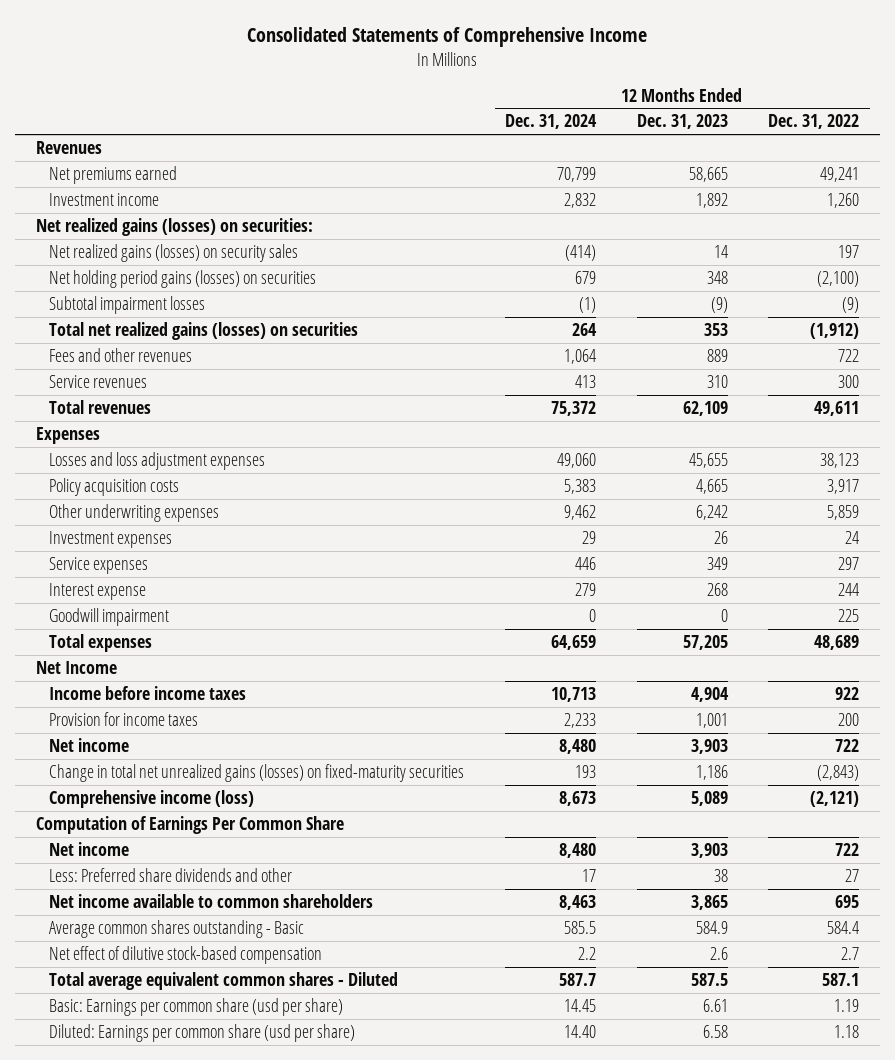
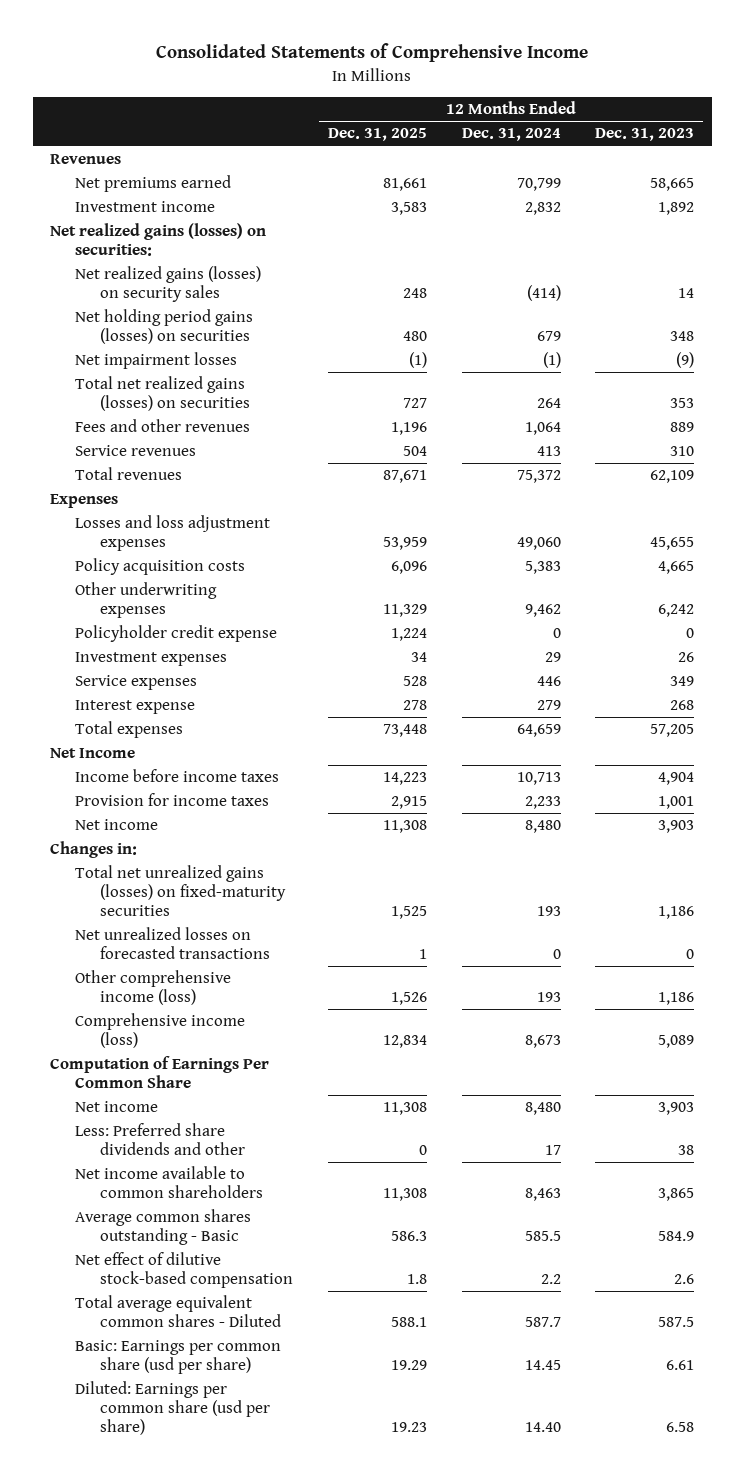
[768,114,860,130] Dec. 31, 2022 -> none
none -> [327,128,427,142] Dec. 31, 2025
[48,295,205,314] Subtotal impairment losses -> [75,352,238,370] Net impairment losses
none -> [75,625,278,643] Policyholder credit expense
[48,607,169,626] Goodwill impairment -> none
none -> [50,841,138,859] Changes in:
[48,763,464,782] Change in total net unrealized gains (losses) on fixed-maturity securities -> [75,865,286,917] Total net unrealized gains (losses) on fixed-maturity securities
none -> [75,927,270,960] Net unrealized losses on forecasted transactions
none -> [75,970,232,1006] Other comprehensive income (loss)

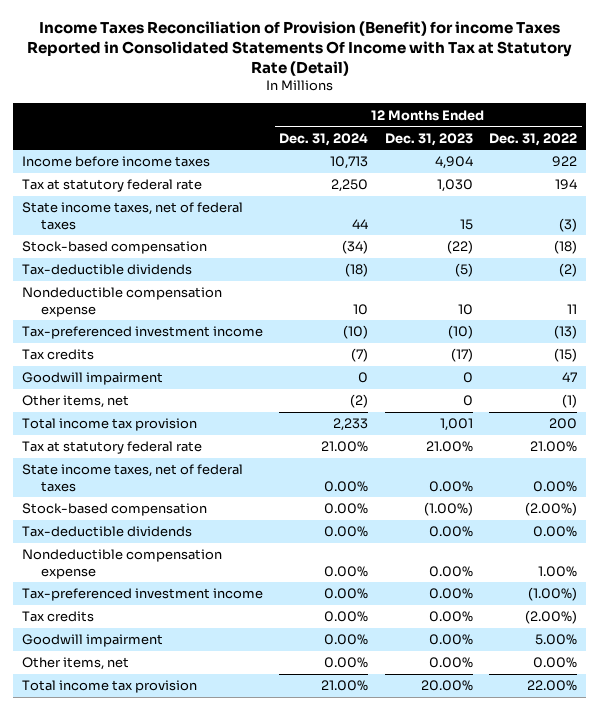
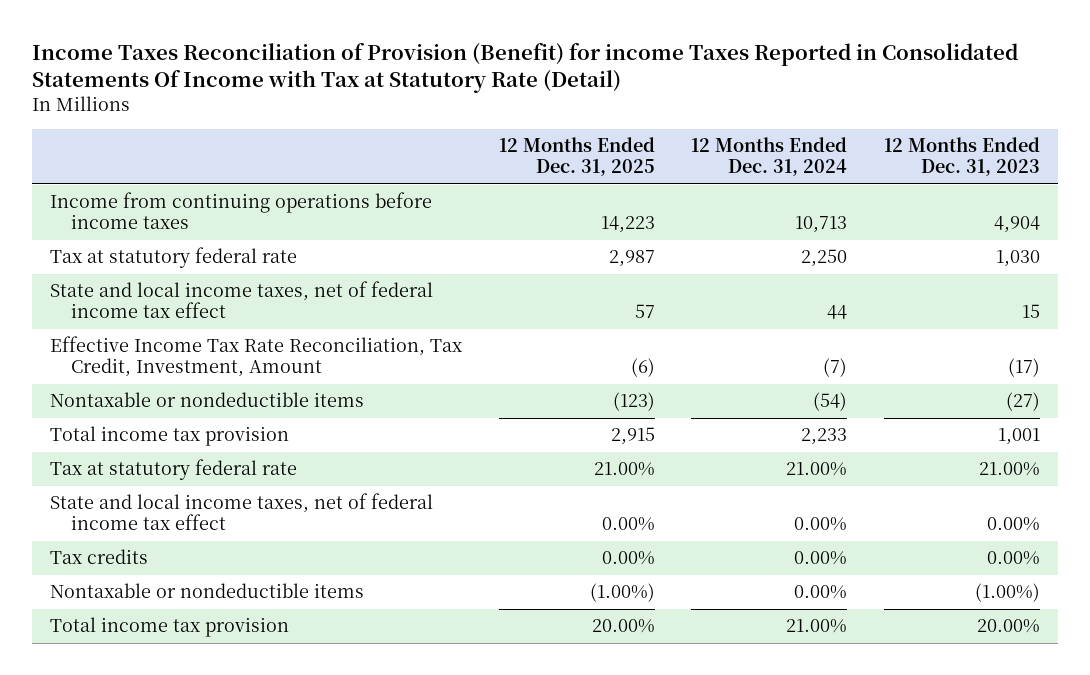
[489,132,578,146] Dec. 31, 2022 -> none
none -> [498,137,655,177] 12 Months Ended Dec. 31, 2025
[21,156,210,168] Income before income taxes -> [50,192,433,230] Income from continuing operations before income taxes
[21,241,207,255] Stock-based compensation -> none
[21,264,192,276] Tax-deductible dividends -> none
[21,287,222,317] Nondeductible compensation expense -> none
[21,326,263,340] Tax-preferenced investment income -> none
[21,372,163,386] Goodwill impairment -> none
[21,395,129,409] Other items, net -> none
[21,202,243,230] State income taxes, net of federal taxes -> [50,281,434,319] State and local income taxes, net of federal income tax effect
[21,349,94,361] Tax credits -> [50,336,463,378] Effective Income Tax Rate Reconciliation, Tax Credit, Investment, Amount
none -> [50,392,365,408] Nontaxable or nondeductible items
[21,503,207,517] Stock-based compensation -> none
[21,526,192,538] Tax-deductible dividends -> none
[21,549,222,579] Nondeductible compensation expense -> none
[21,588,263,602] Tax-preferenced investment income -> none
[21,464,243,492] State income taxes, net of federal taxes -> [50,493,434,531] State and local income taxes, net of federal income tax effect
[21,634,163,648] Goodwill impairment -> none
[21,657,129,671] Other items, net -> none
none -> [50,583,365,599] Nontaxable or nondeductible items

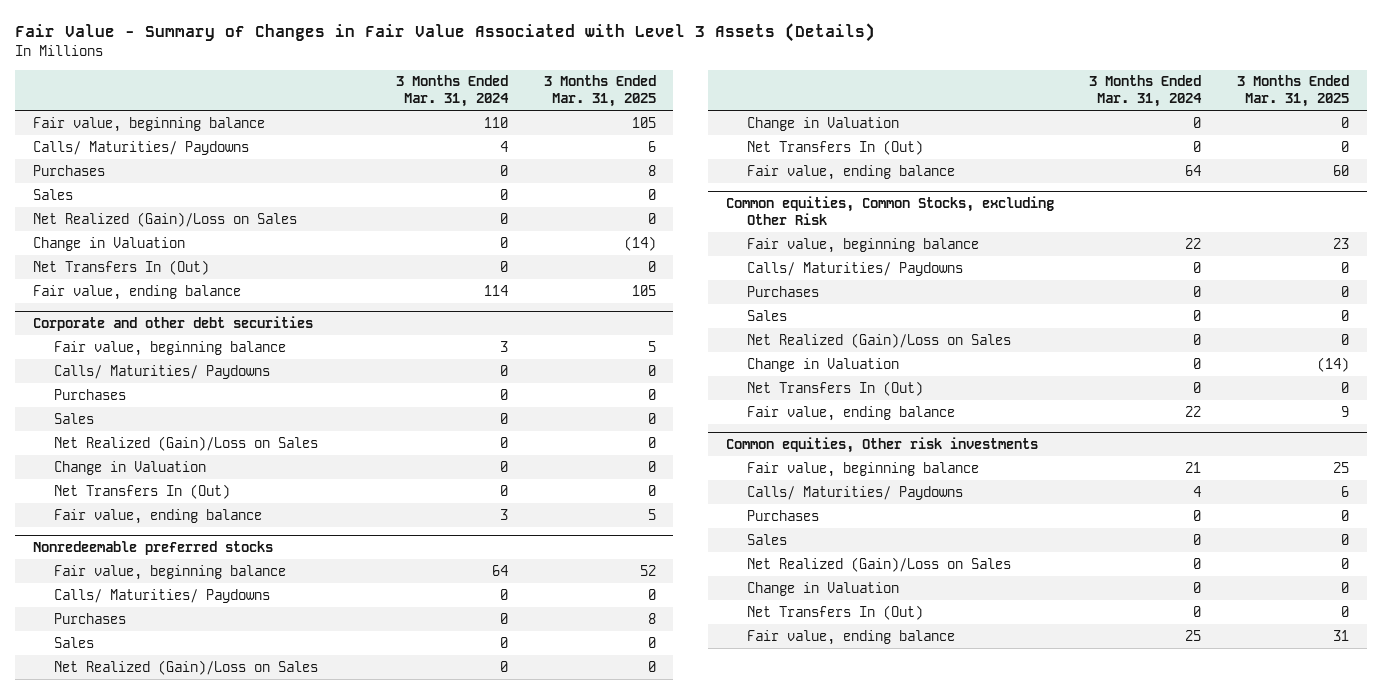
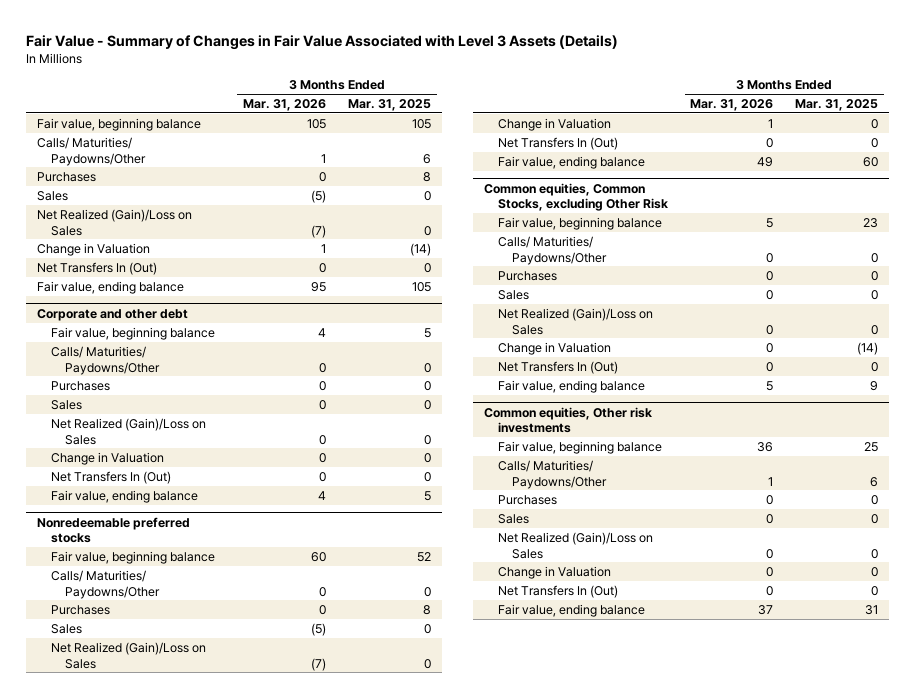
[396,75,510,108] 3 Months Ended Mar. 31, 2024 -> none
none -> [242,98,326,111] Mar. 31, 2026
[32,140,249,155] Calls/ Maturities/ Paydowns -> [37,136,146,166] Calls/ Maturities/ Paydowns/Other
[32,316,313,332] Corporate and other debt securities -> [37,308,189,321] Corporate and other debt
[53,364,270,379] Calls/ Maturities/ Paydowns -> [50,345,160,375] Calls/ Maturities/ Paydowns/Other
[53,588,270,603] Calls/ Maturities/ Paydowns -> [50,569,160,599] Calls/ Maturities/ Paydowns/Other
[746,261,963,276] Calls/ Maturities/ Paydowns -> [498,235,607,265] Calls/ Maturities/ Paydowns/Other
[746,485,963,500] Calls/ Maturities/ Paydowns -> [498,459,607,489] Calls/ Maturities/ Paydowns/Other

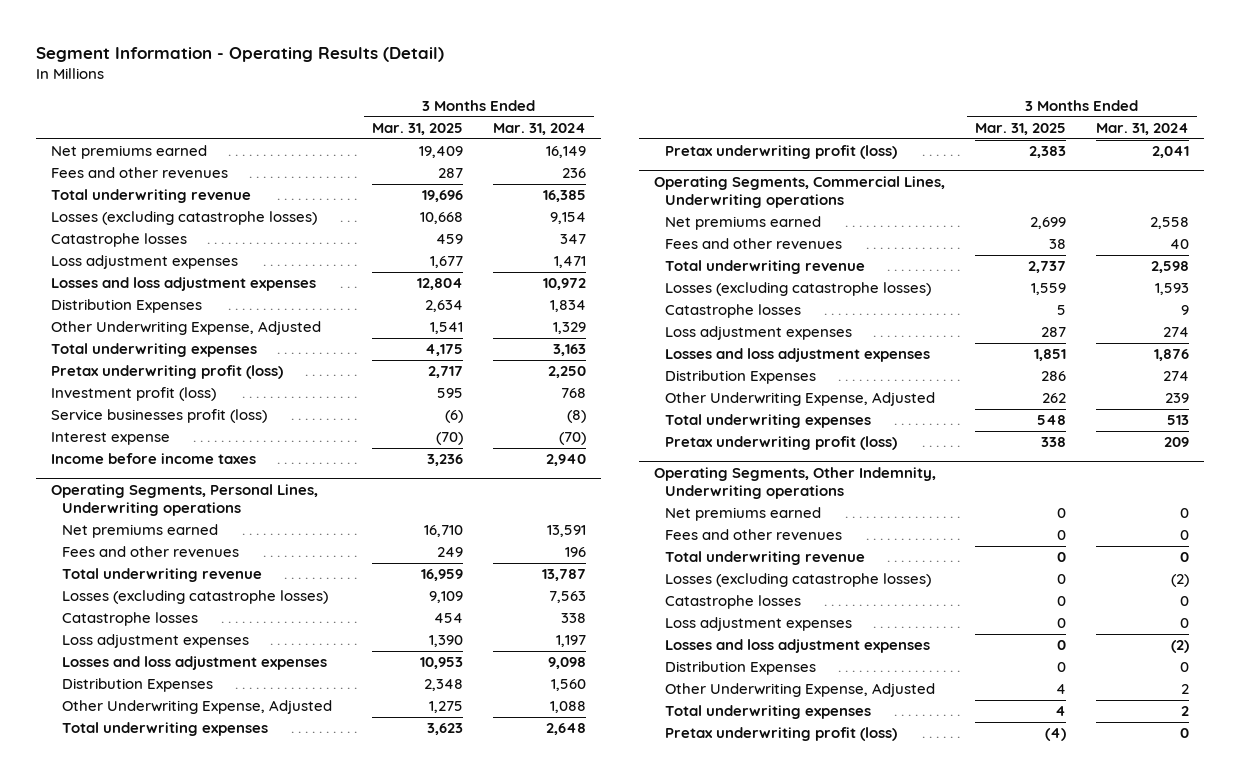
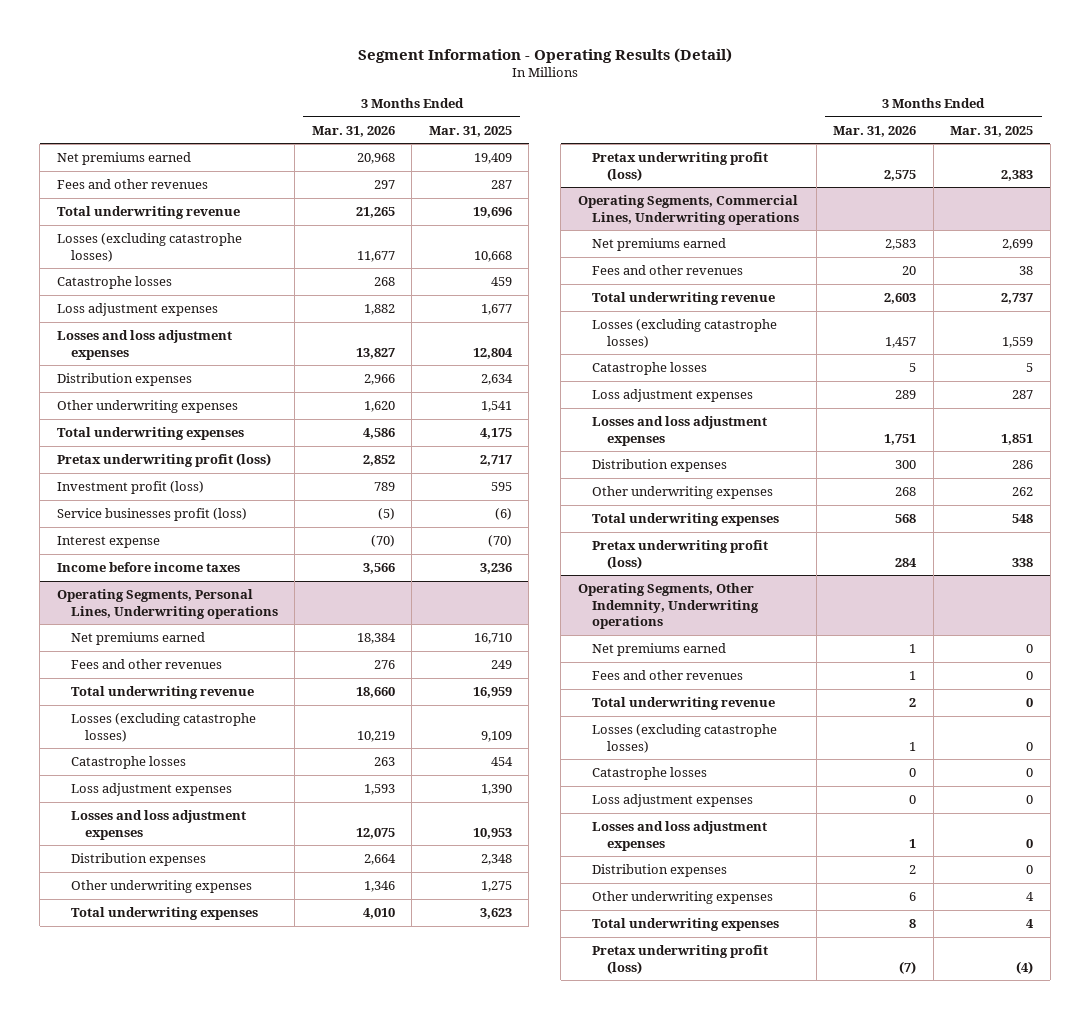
[493,122,587,135] Mar. 31, 2024 -> none
none -> [311,125,395,137] Mar. 31, 2026
[50,299,202,314] Distribution Expenses -> [56,373,192,387] Distribution expenses
[50,321,321,336] Other Underwriting Expense, Adjusted -> [56,400,238,414] Other underwriting expenses
[61,678,213,693] Distribution Expenses -> [70,853,206,867] Distribution expenses
[61,700,332,715] Other Underwriting Expense, Adjusted -> [70,880,252,894] Other underwriting expenses
[664,370,816,385] Distribution Expenses -> [592,459,728,473] Distribution expenses
[664,392,935,407] Other Underwriting Expense, Adjusted -> [592,486,774,500] Other underwriting expenses
[664,661,816,676] Distribution Expenses -> [592,864,728,878] Distribution expenses
[664,683,935,698] Other Underwriting Expense, Adjusted -> [592,891,774,905] Other underwriting expenses

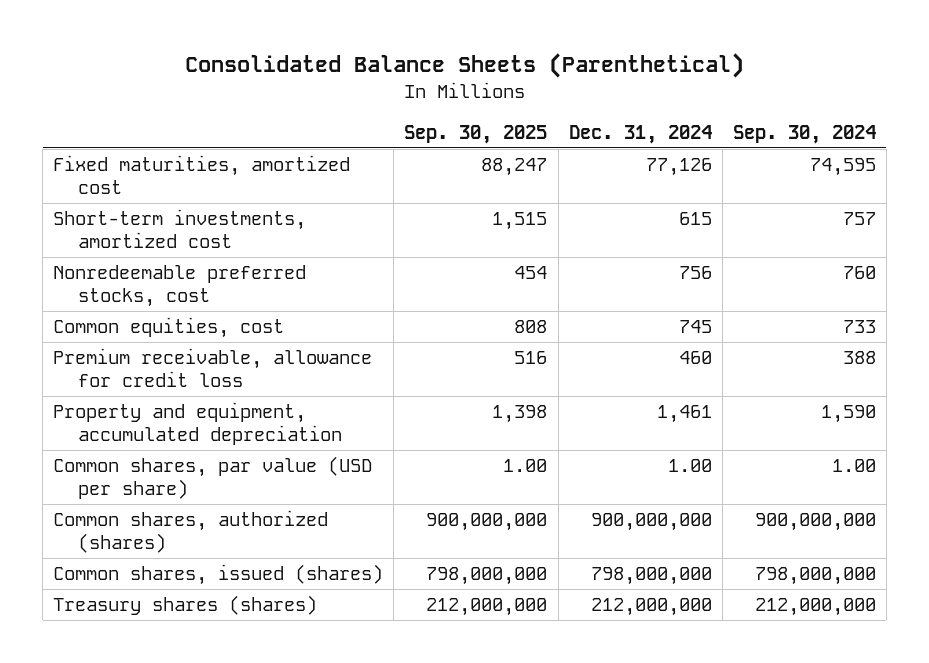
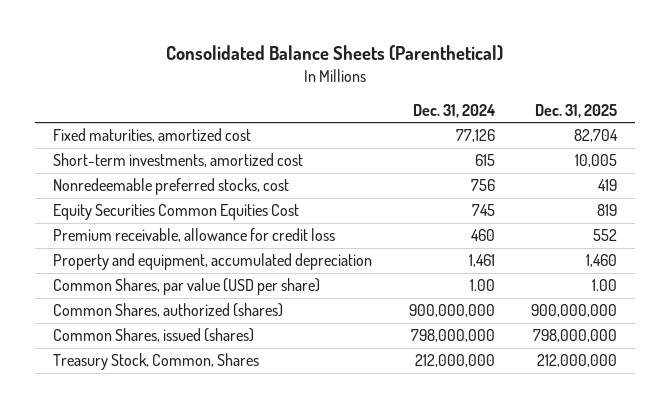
[404,125,548,145] Sep. 30, 2025 -> none
[732,125,876,145] Sep. 30, 2024 -> none
none -> [534,103,617,118] Dec. 31, 2025
[53,317,285,339] Common equities, cost -> [53,204,300,221] Equity Securities Common Equities Cost
[53,456,373,500] Common shares, par value (USD per share) -> [53,278,321,296] Common Shares, par value (USD per share)
[53,510,329,554] Common shares, authorized (shares) -> [53,303,284,318] Common Shares, authorized (shares)
[53,564,384,586] Common shares, issued (shares) -> [53,328,255,343] Common Shares, issued (shares)
[53,595,318,616] Treasury shares (shares) -> [53,353,260,371] Treasury Stock, Common, Shares

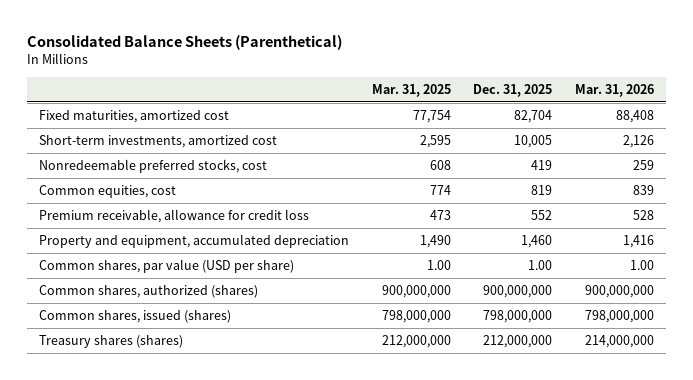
[412,103,496,118] Dec. 31, 2024 -> none
none -> [371,83,451,97] Mar. 31, 2025
none -> [575,83,655,97] Mar. 31, 2026
[53,204,300,221] Equity Securities Common Equities Cost -> [38,185,176,199] Common equities, cost
[53,278,321,296] Common Shares, par value (USD per share) -> [38,259,294,274] Common shares, par value (USD per share)
[53,303,284,318] Common Shares, authorized (shares) -> [38,285,258,299] Common shares, authorized (shares)
[53,328,255,343] Common Shares, issued (shares) -> [38,310,231,324] Common shares, issued (shares)
[53,353,260,371] Treasury Stock, Common, Shares -> [38,335,183,349] Treasury shares (shares)

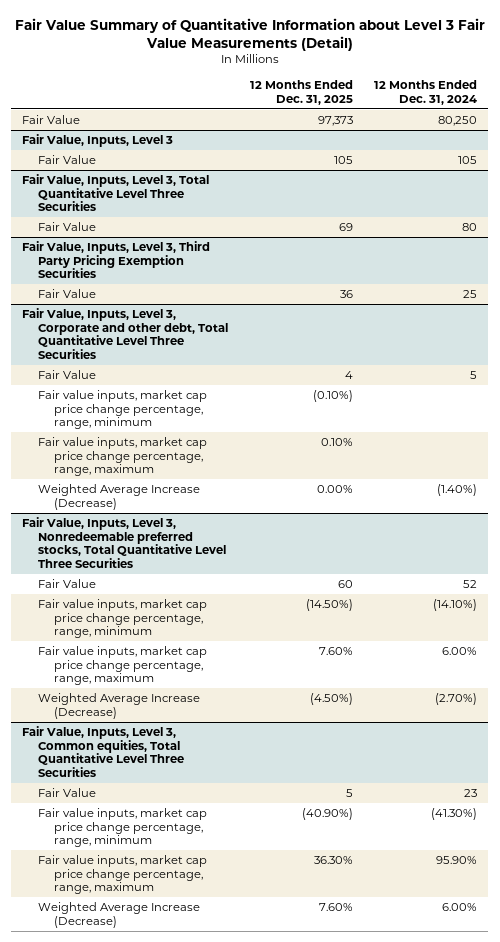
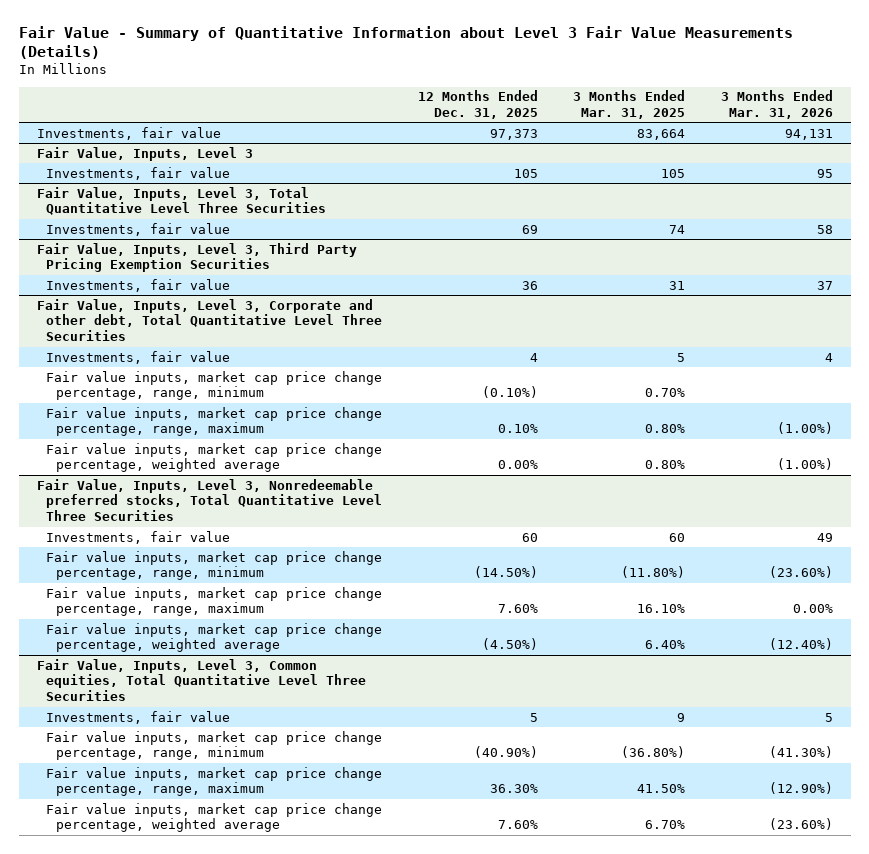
[14,17,485,51] Fair Value Summary of Quantitative Information about Level 3 Fair Value Measurements (Detail) -> [18,26,793,60] Fair Value - Summary of Quantitative Information about Level 3 Fair Value Measurements (Details)
[374,80,478,105] 12 Months Ended Dec. 31, 2024 -> none
none -> [573,90,686,119] 3 Months Ended Mar. 31, 2025
none -> [720,90,833,119] 3 Months Ended Mar. 31, 2026
[22,115,81,125] Fair Value -> [36,126,221,140] Investments, fair value
[38,155,97,165] Fair Value -> [46,166,231,180] Investments, fair value
[38,222,97,232] Fair Value -> [46,222,231,236] Investments, fair value
[38,289,97,299] Fair Value -> [46,278,231,292] Investments, fair value
[38,370,97,380] Fair Value -> [46,350,231,364] Investments, fair value
[38,484,201,510] Weighted Average Increase (Decrease) -> [46,442,383,473] Fair value inputs, market cap price change percentage, weighted average
[38,579,97,589] Fair Value -> [46,530,231,544] Investments, fair value
[38,693,201,719] Weighted Average Increase (Decrease) -> [46,622,383,653] Fair value inputs, market cap price change percentage, weighted average
[38,788,97,798] Fair Value -> [46,710,231,724] Investments, fair value
[38,902,201,928] Weighted Average Increase (Decrease) -> [46,802,383,833] Fair value inputs, market cap price change percentage, weighted average

